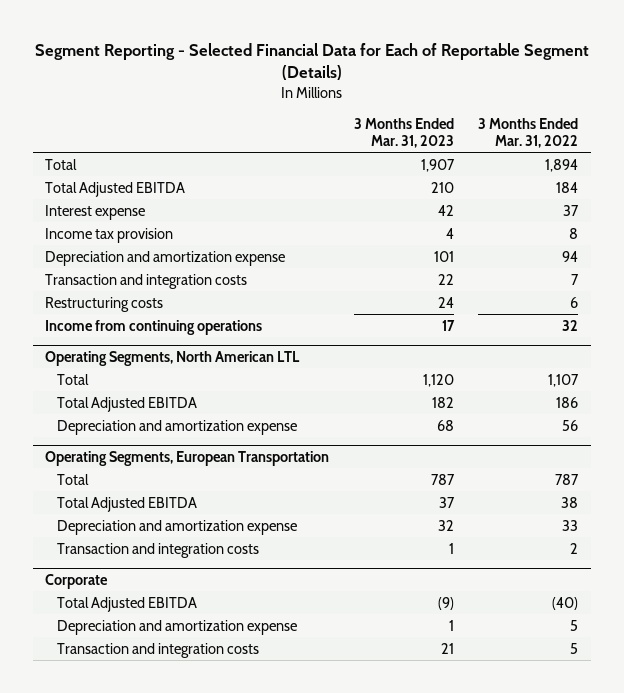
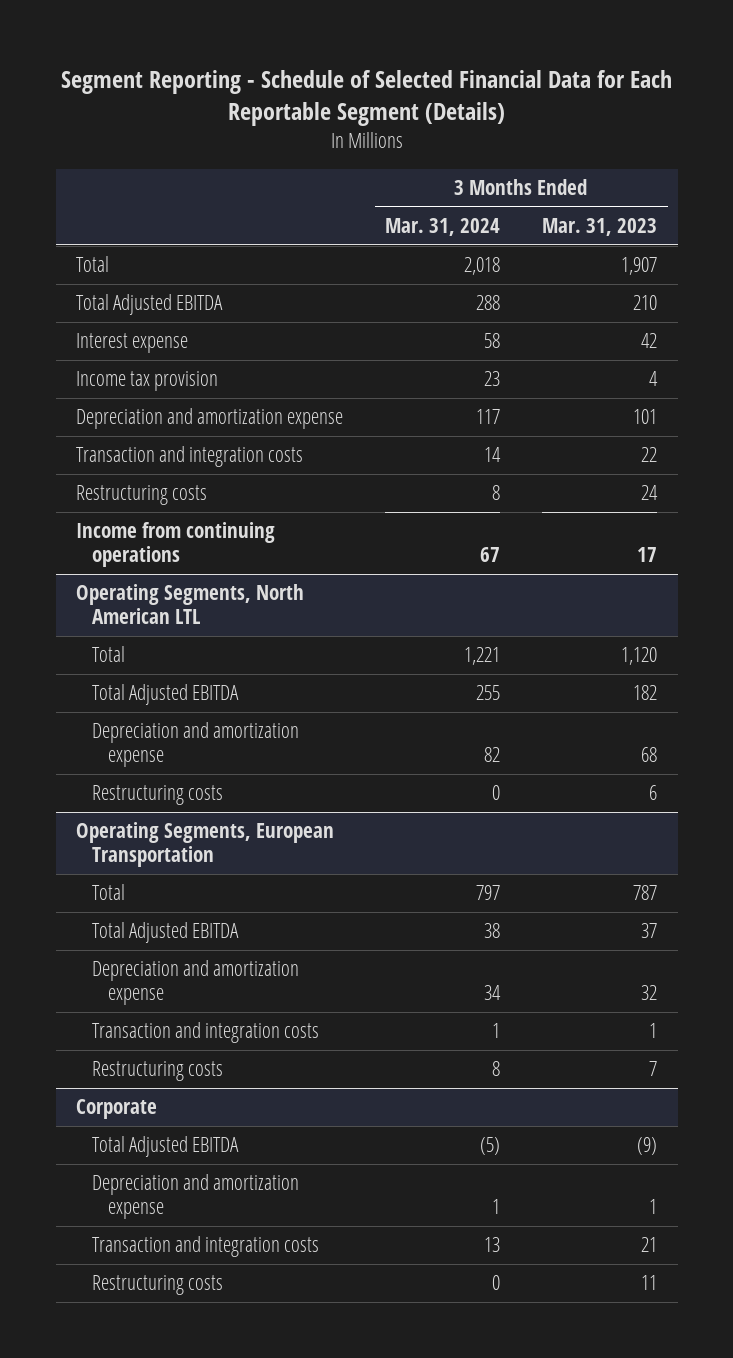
[34,42,589,81] Segment Reporting - Selected Financial Data for Each of Reportable Segment (Details) -> [60,69,672,126] Segment Reporting - Schedule of Selected Financial Data for Each Reportable Segment (Details)
[478,117,579,149] 3 Months Ended Mar. 31, 2022 -> none
none -> [385,218,501,237] Mar. 31, 2024
none -> [92,785,224,806] Restructuring costs
none -> [92,1061,224,1082] Restructuring costs
none -> [92,1275,224,1296] Restructuring costs

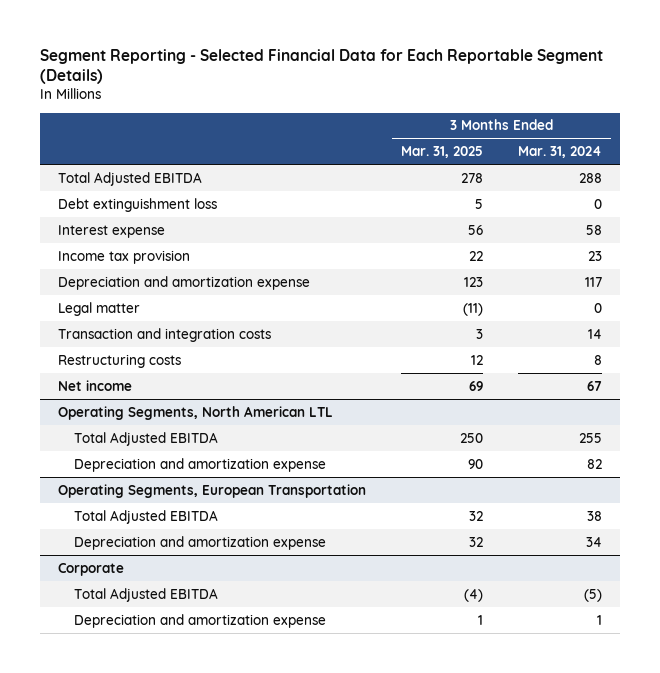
[60,69,672,126] Segment Reporting - Schedule of Selected Financial Data for Each Reportable Segment (Details) -> [39,48,603,85] Segment Reporting - Selected Financial Data for Each Reportable Segment (Details)
[542,218,658,237] Mar. 31, 2023 -> none
none -> [400,145,483,158] Mar. 31, 2025
[76,256,110,273] Total -> none
none -> [57,197,217,212] Debt extinguishment loss
none -> [57,301,140,316] Legal matter
[76,522,276,568] Income from continuing operations -> none
none -> [57,379,132,391] Net income
[92,646,126,663] Total -> none
[92,785,224,806] Restructuring costs -> none
[92,884,126,901] Total -> none
[92,1022,320,1044] Transaction and integration costs -> none
[92,1061,224,1082] Restructuring costs -> none
[92,1236,320,1258] Transaction and integration costs -> none
[92,1275,224,1296] Restructuring costs -> none

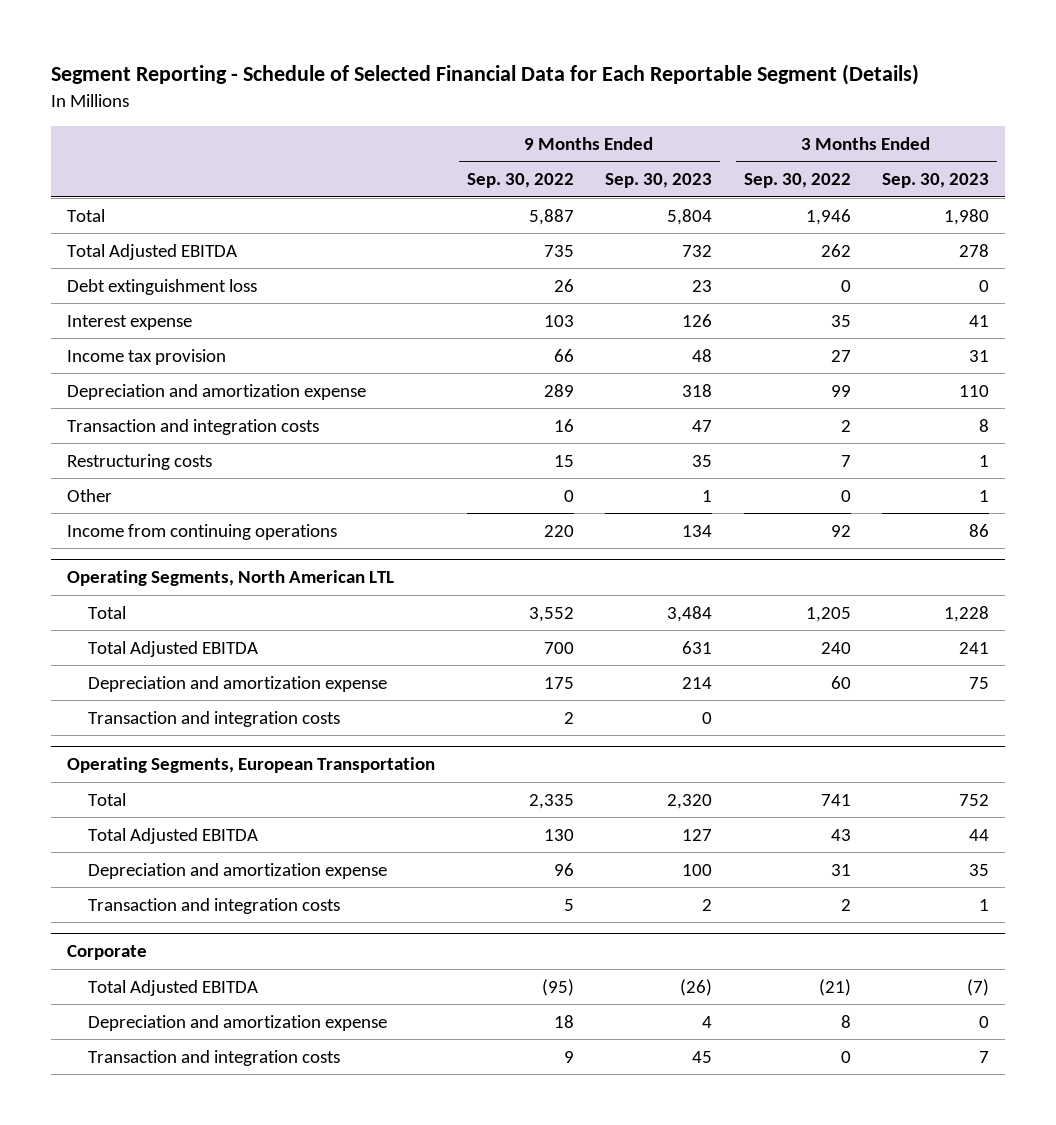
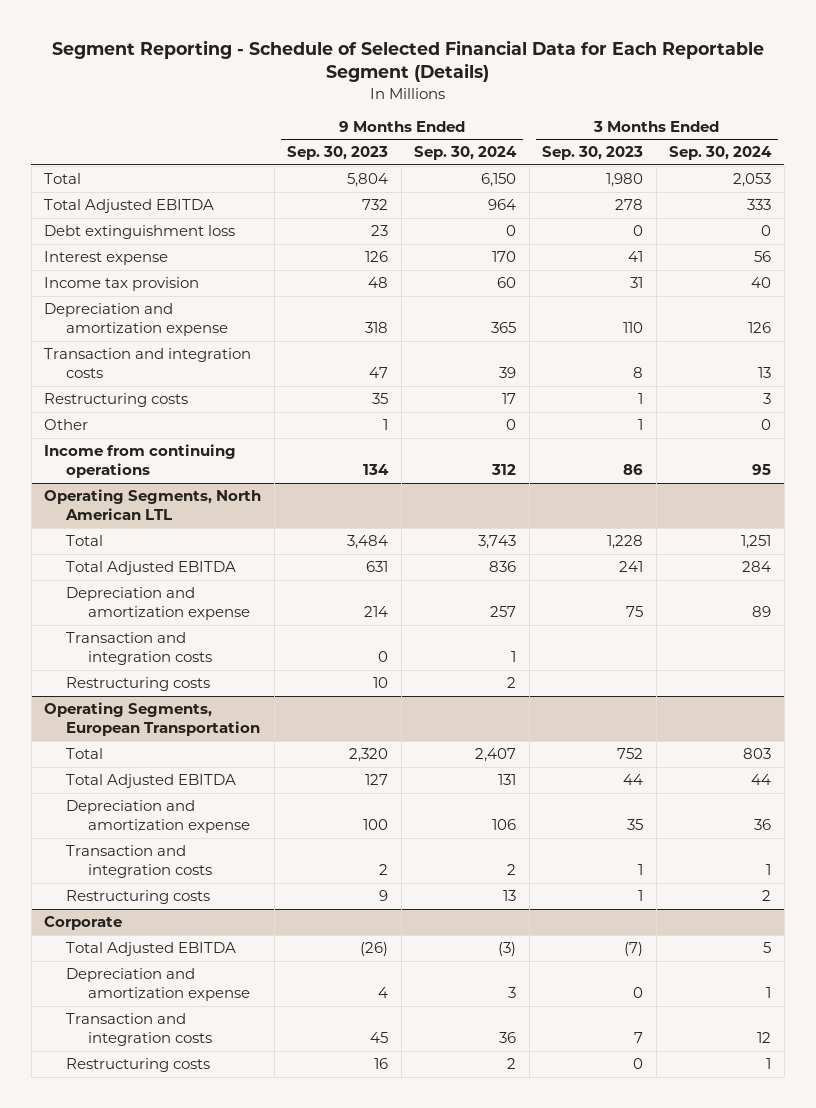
[466,173,574,189] Sep. 30, 2022 -> none
[743,173,851,189] Sep. 30, 2022 -> none
none -> [414,146,518,161] Sep. 30, 2024
none -> [669,146,773,161] Sep. 30, 2024
none -> [66,677,211,692] Restructuring costs
none -> [66,890,211,905] Restructuring costs
none -> [66,1058,211,1073] Restructuring costs

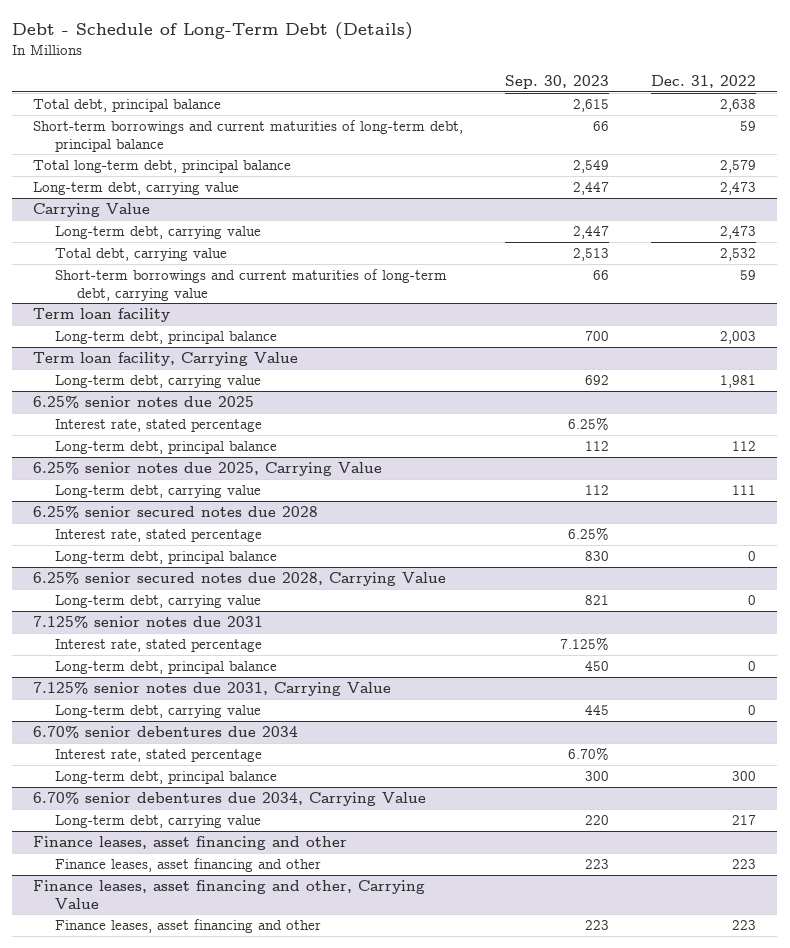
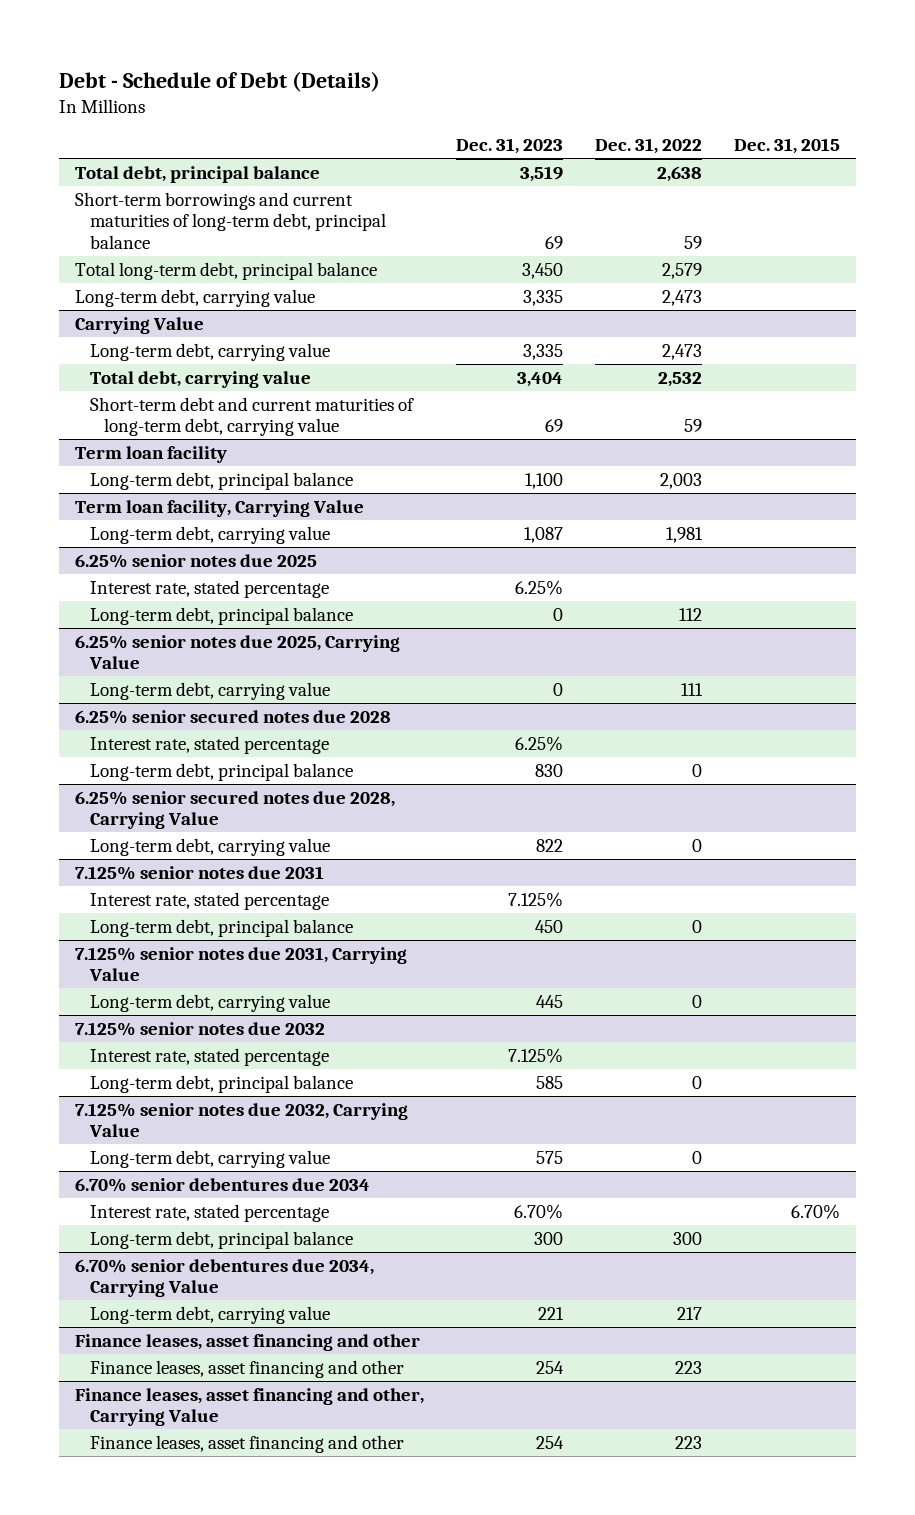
[12,22,414,41] Debt - Schedule of Long-Term Debt (Details) -> [59,70,381,92] Debt - Schedule of Debt (Details)
[505,74,610,89] Sep. 30, 2023 -> none
none -> [456,137,564,154] Dec. 31, 2023
none -> [733,137,840,154] Dec. 31, 2015
[55,268,448,301] Short-term borrowings and current maturities of long-term debt, carrying value -> [89,396,414,437] Short-term debt and current maturities of long-term debt, carrying value
none -> [75,1021,326,1036] 7.125% senior notes due 2032
none -> [89,1047,329,1066] Interest rate, stated percentage
none -> [89,1074,353,1093] Long-term debt, principal balance
none -> [75,1102,409,1138] 7.125% senior notes due 2032, Carrying Value
none -> [89,1149,330,1168] Long-term debt, carrying value

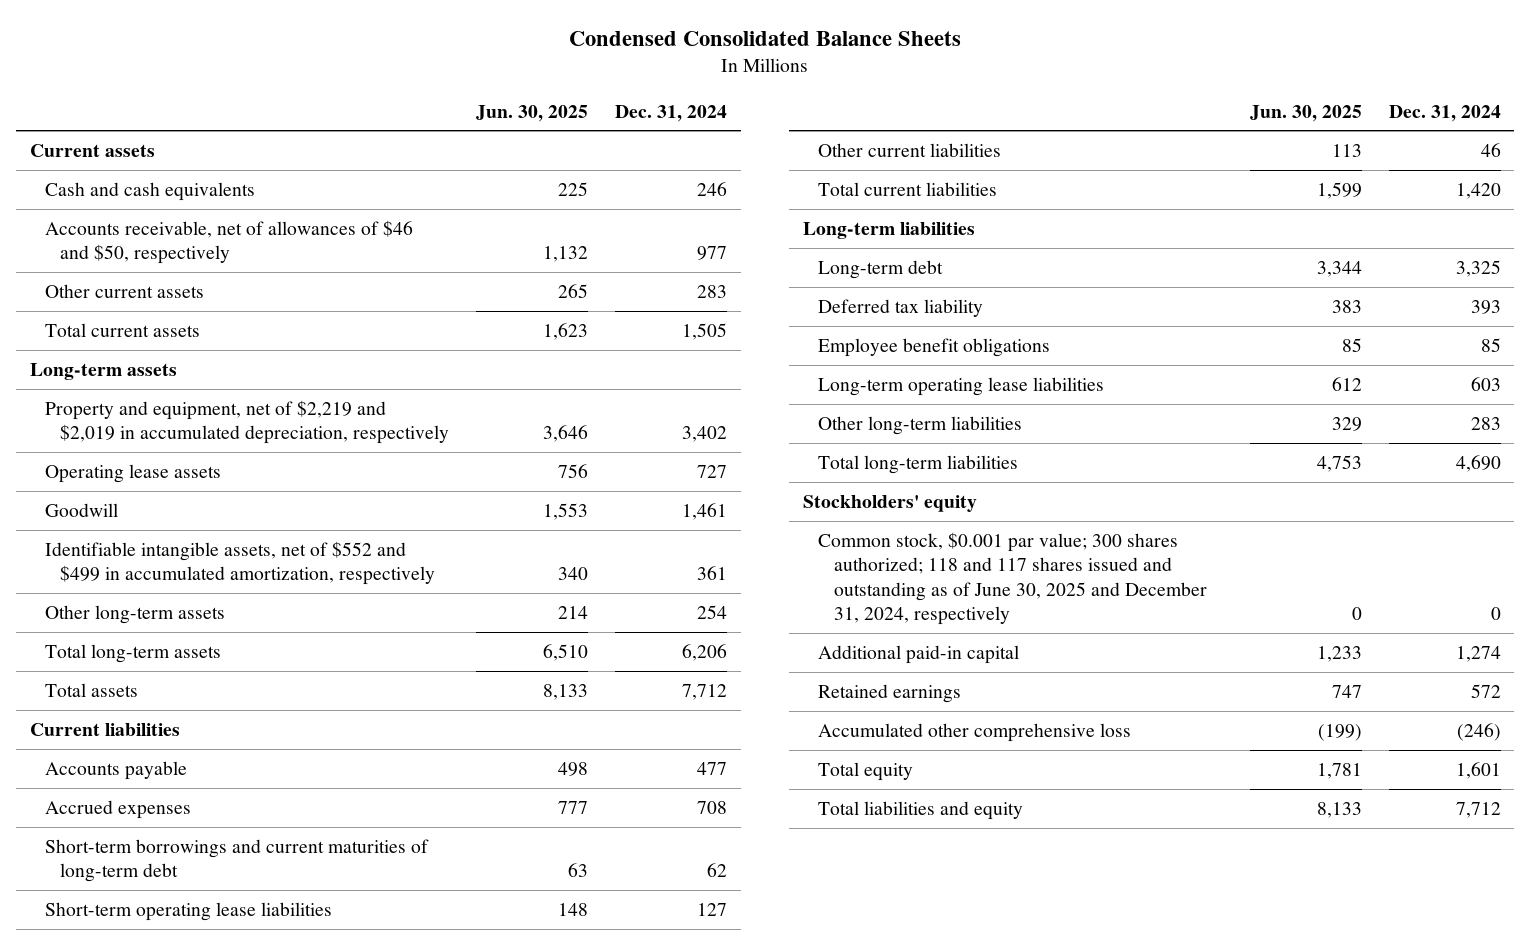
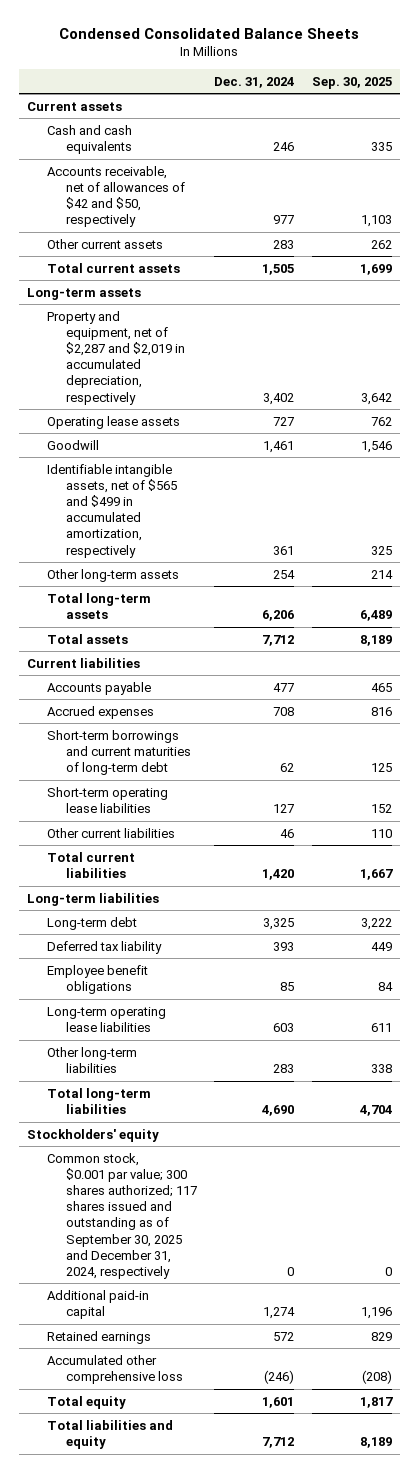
[476,104,589,122] Jun. 30, 2025 -> none
none -> [311,76,392,89] Sep. 30, 2025
[44,219,413,265] Accounts receivable, net of allowances of $46 and $50, respectively -> [46,165,186,228] Accounts receivable, net of allowances of $42 and $50, respectively
[44,399,450,445] Property and equipment, net of $2,219 and $2,019 in accumulated depreciation, respectively -> [46,310,186,405] Property and equipment, net of $2,287 and $2,019 in accumulated depreciation, respectively
[44,540,436,586] Identifiable intangible assets, net of $552 and $499 in accumulated amortization, respectively -> [46,463,178,558] Identifiable intangible assets, net of $565 and $499 in accumulated amortization, respectively
[818,531,1207,626] Common stock, $0.001 par value; 300 shares authorized; 118 and 117 shares issued and outstanding as of June 30, 2025 and December 31, 2024, respectively -> [46,1152,198,1279] Common stock, $0.001 par value; 300 shares authorized; 117 shares issued and outstanding as of September 30, 2025 and December 31, 2024, respectively

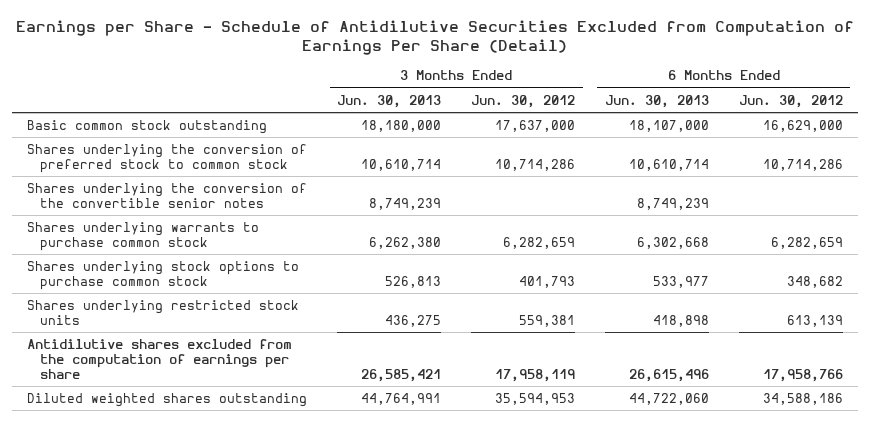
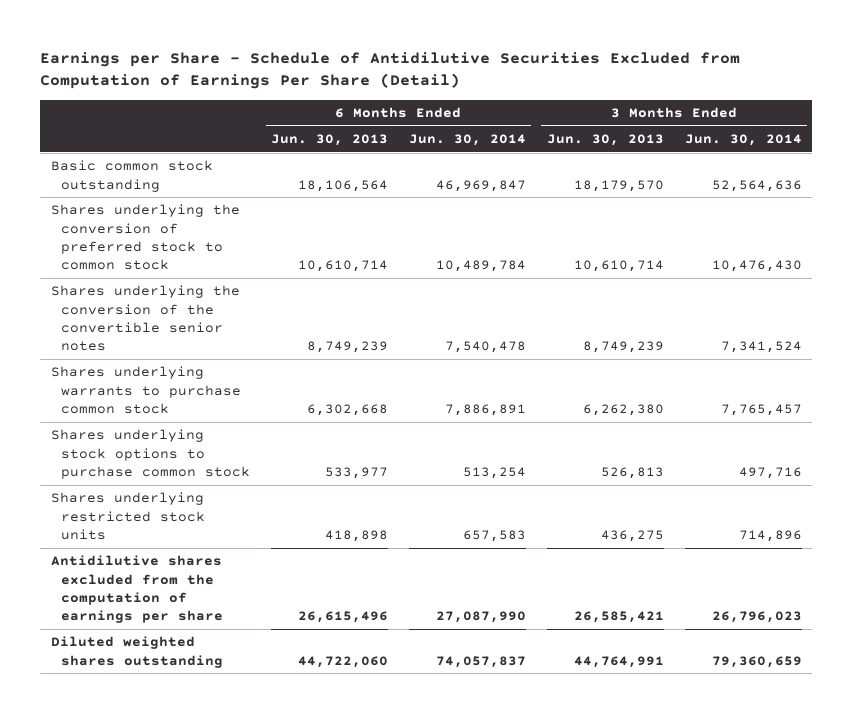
[471,94,576,108] Jun. 30, 2012 -> none
[738,94,843,108] Jun. 30, 2012 -> none
none -> [408,133,526,146] Jun. 30, 2014
none -> [684,133,802,146] Jun. 30, 2014
[361,119,442,132] 18,180,000 -> [573,179,664,192] 18,179,570
[628,119,709,132] 18,107,000 -> [297,179,388,192] 18,106,564

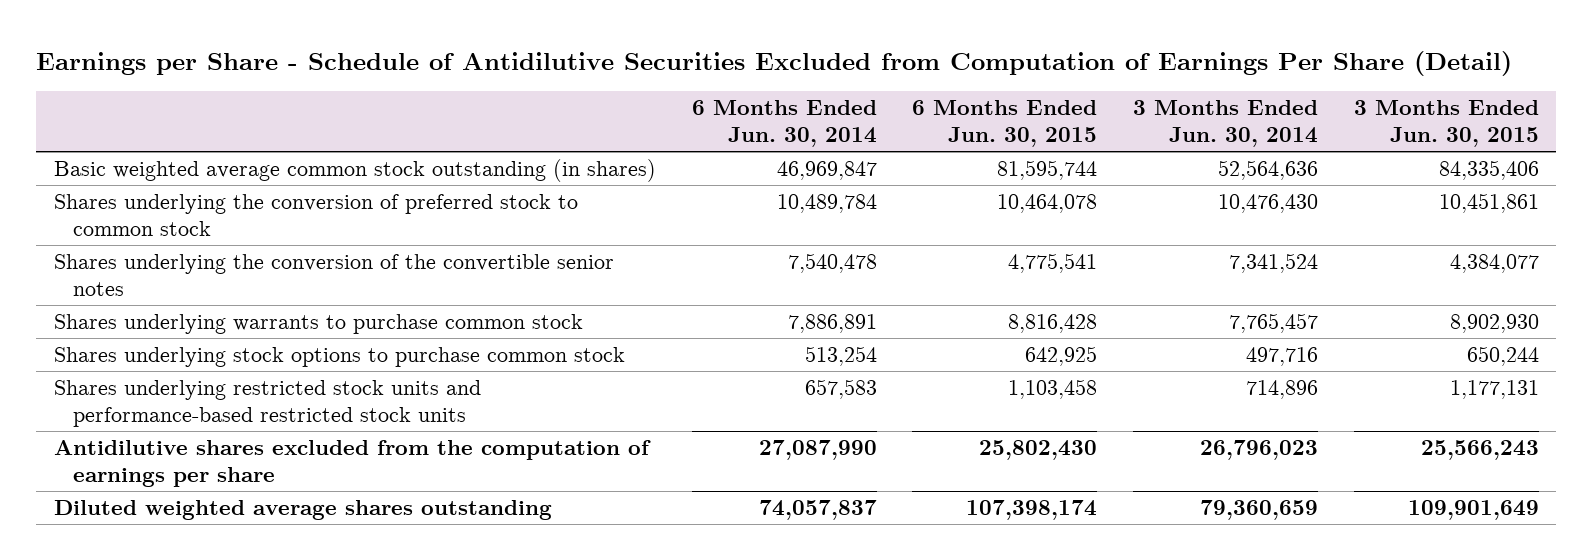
[270,133,388,146] Jun. 30, 2013 -> none
[546,133,664,146] Jun. 30, 2013 -> none
none -> [912,100,1098,148] 6 Months Ended Jun. 30, 2015
none -> [1353,100,1539,148] 3 Months Ended Jun. 30, 2015
[50,160,213,192] Basic common stock outstanding -> [53,159,656,183] Basic weighted average common stock outstanding (in shares)
[50,492,205,540] Shares underlying restricted stock units -> [53,380,481,428] Shares underlying restricted stock units and performance-based restricted stock units
[50,636,223,668] Diluted weighted shares outstanding -> [53,500,552,521] Diluted weighted average shares outstanding

